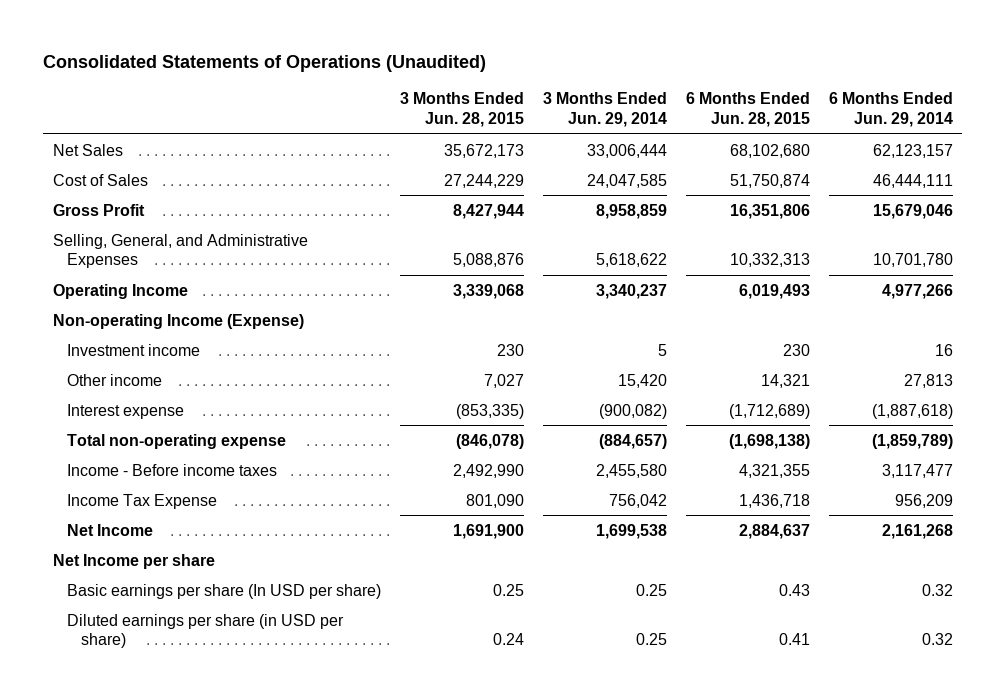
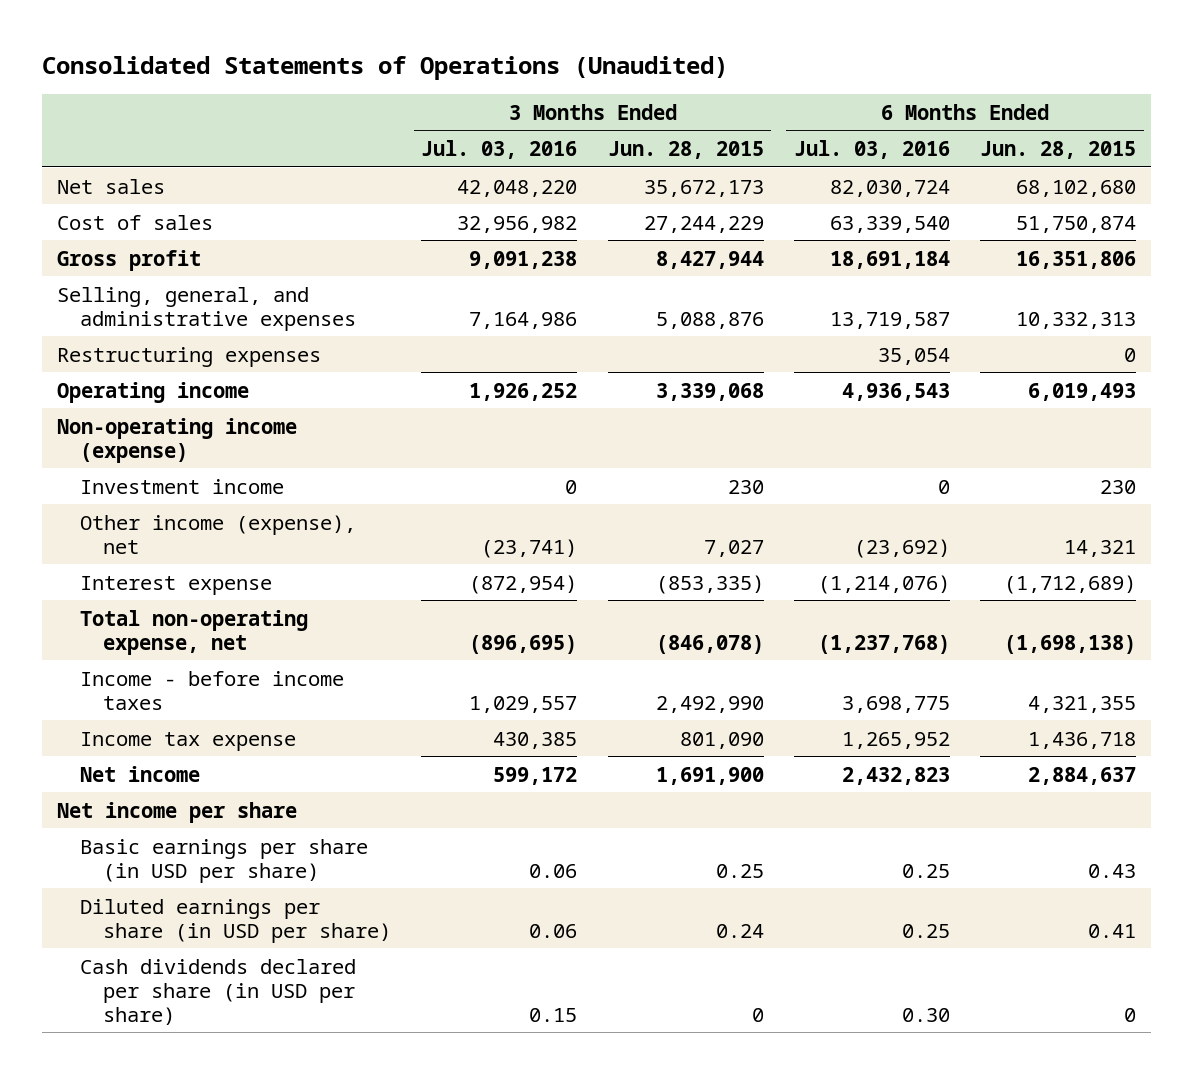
[542,92,667,128] 3 Months Ended Jun. 29, 2014 -> none
[828,92,953,128] 6 Months Ended Jun. 29, 2014 -> none
none -> [421,140,578,160] Jul. 03, 2016
none -> [794,140,951,160] Jul. 03, 2016
[52,143,123,156] Net Sales -> [56,178,165,194] Net sales
[52,173,148,186] Cost of Sales -> [56,214,213,230] Cost of sales
[52,203,145,216] Gross Profit -> [56,249,201,271] Gross profit
[52,233,308,269] Selling, General, and Administrative Expenses -> [56,286,356,331] Selling, general, and administrative expenses
none -> [56,346,321,367] Restructuring expenses
[52,283,188,299] Operating Income -> [56,381,249,403] Operating income
[52,313,304,329] Non-operating Income (Expense) -> [56,417,297,463] Non-operating income (expense)
[66,373,162,386] Other income -> [79,514,356,554] Other income (expense), net
[66,433,286,449] Total non-operating expense -> [79,609,308,655] Total non-operating expense, net
[66,463,277,476] Income - Before income taxes -> [79,670,344,710] Income - before income taxes
[66,493,217,509] Income Tax Expense -> [79,731,296,751] Income tax expense
[66,523,153,536] Net Income -> [79,765,200,782] Net income
[52,553,215,569] Net Income per share -> [56,801,297,823] Net income per share
[66,583,381,599] Basic earnings per share (In USD per share) -> [79,838,368,883] Basic earnings per share (in USD per share)
none -> [79,958,356,1025] Cash dividends declared per share (in USD per share)

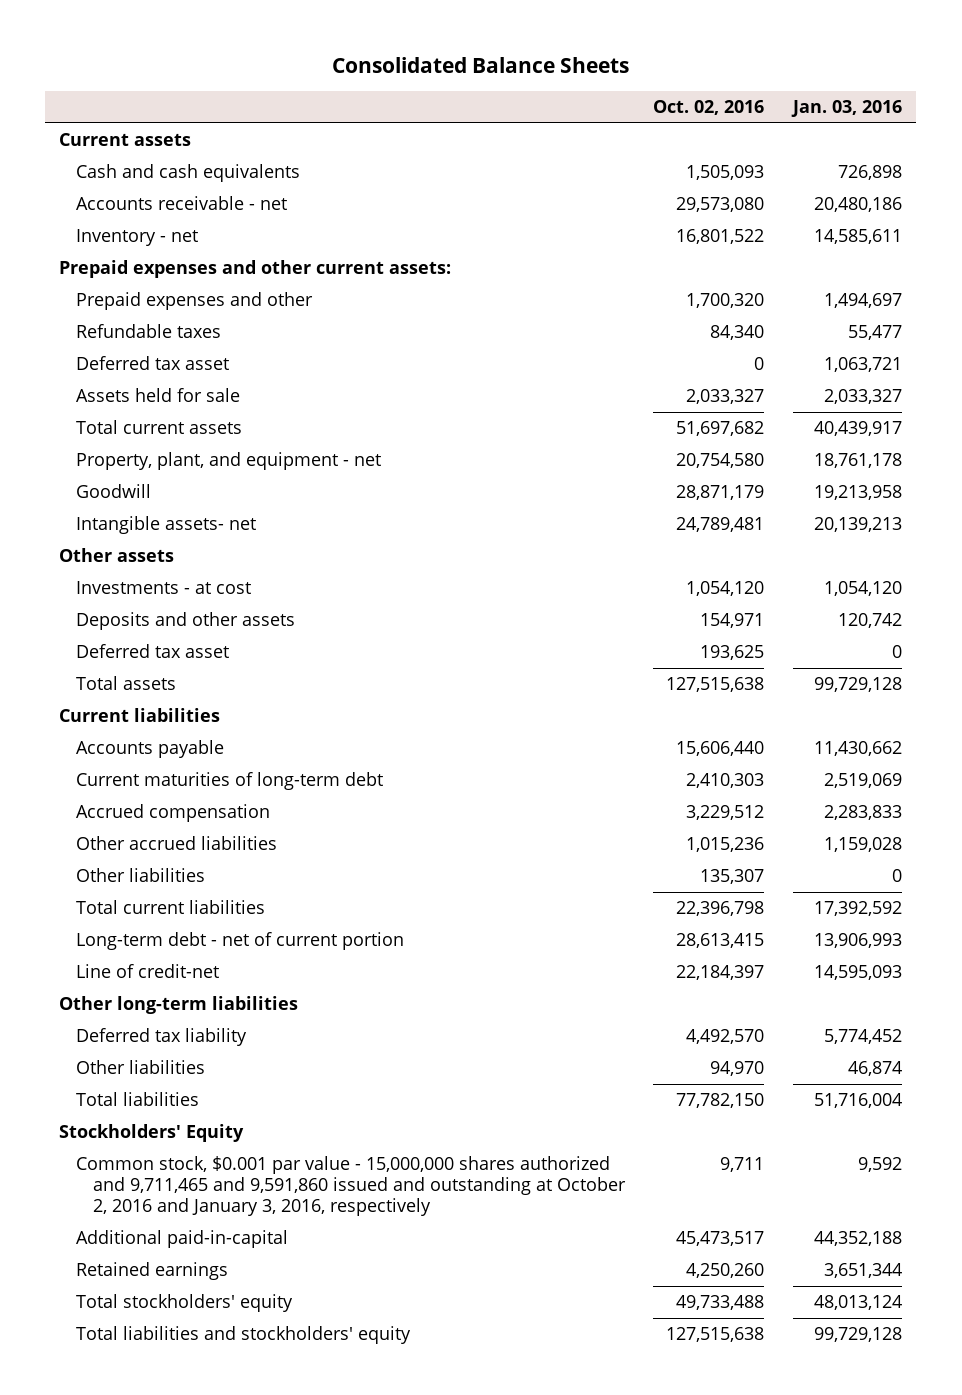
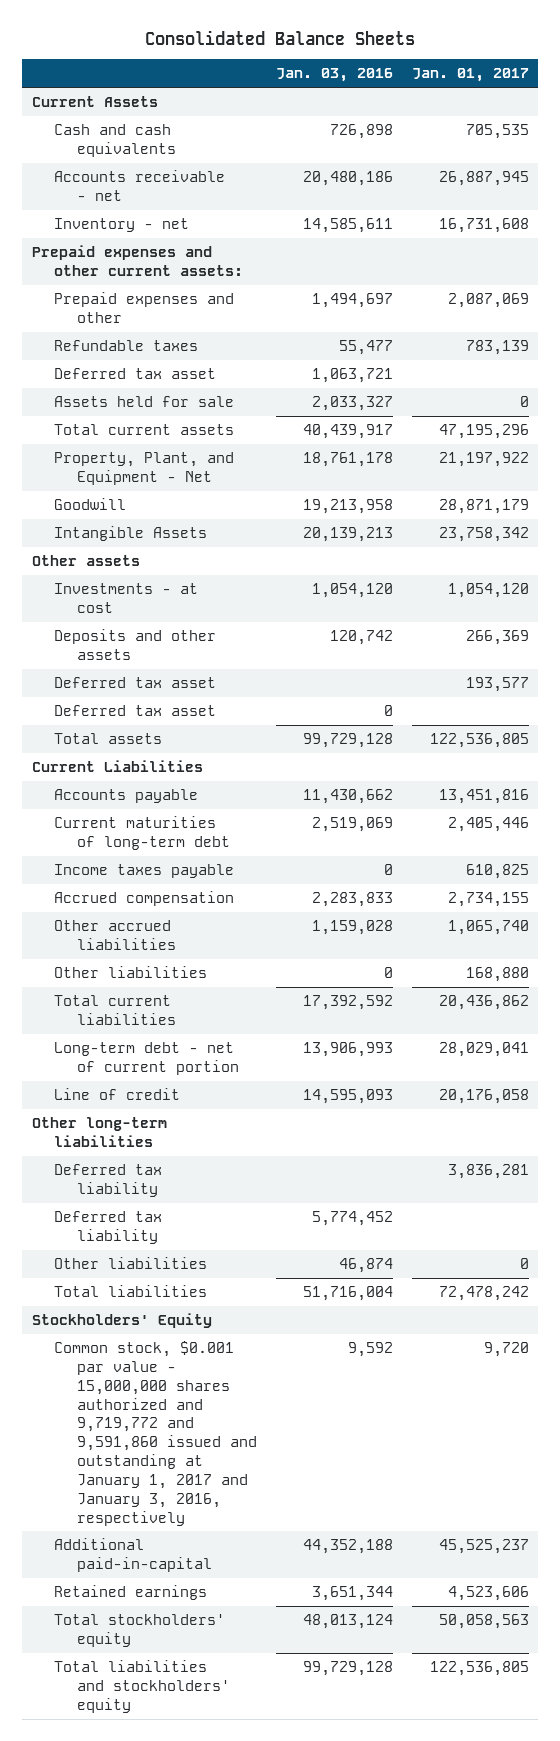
[653,100,765,116] Oct. 02, 2016 -> none
none -> [411,68,529,83] Jan. 01, 2017
[59,133,192,147] Current assets -> [31,96,158,108] Current Assets
[76,452,382,471] Property, plant, and equipment - net -> [54,452,235,485] Property, Plant, and Equipment - Net
[76,516,257,535] Intangible assets- net -> [54,526,208,542] Intangible Assets
none -> [54,677,217,689] Deferred tax asset
[59,708,221,723] Current liabilities -> [31,760,203,773] Current Liabilities
none -> [54,864,235,879] Income taxes payable
[76,964,220,979] Line of credit-net -> [54,1088,181,1101] Line of credit
none -> [54,1164,163,1197] Deferred tax liability
[76,1156,626,1217] Common stock, $0.001 par value - 15,000,000 shares authorized and 9,711,465 and 9,591,860 issued and outstanding at October 2, 2016 and January 3, 2016, respectively -> [54,1341,257,1526] Common stock, $0.001 par value - 15,000,000 shares authorized and 9,719,772 and 9,591,860 issued and outstanding at January 1, 2017 and January 3, 2016, respectively

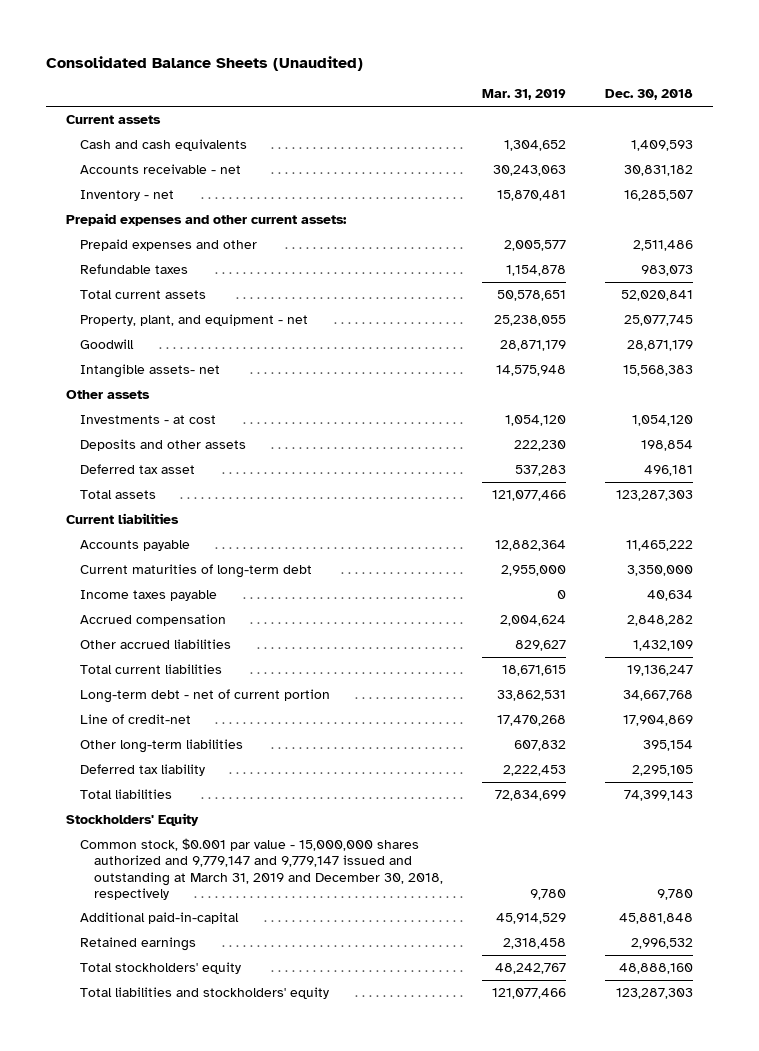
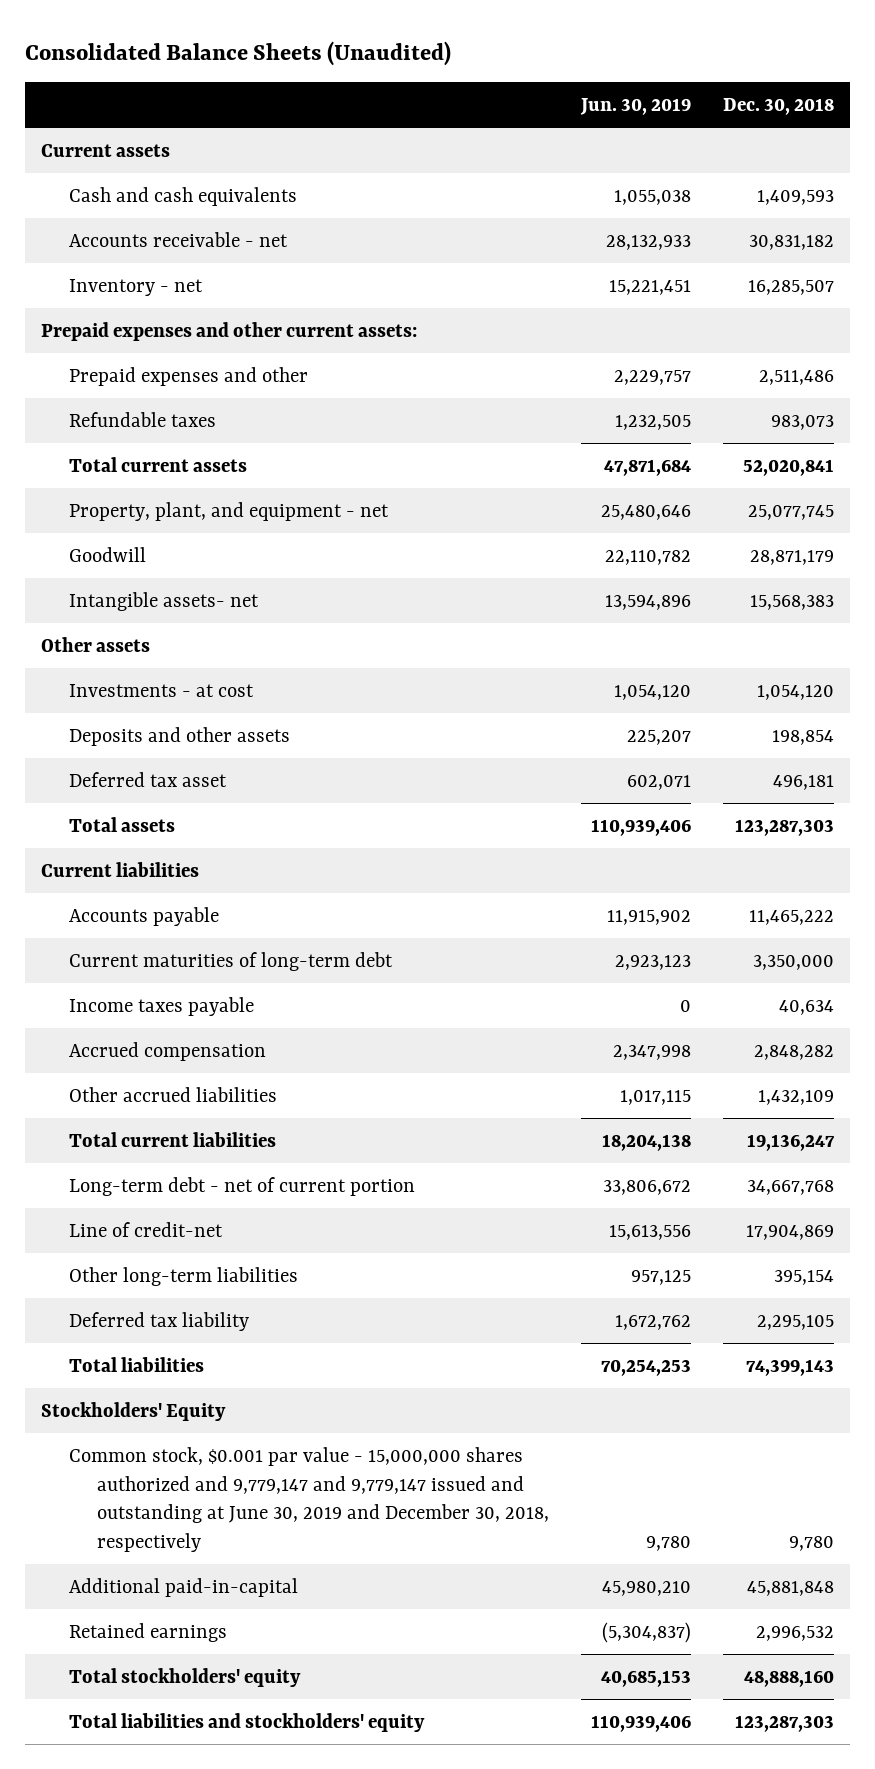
[482,89,567,101] Mar. 31, 2019 -> none
none -> [579,97,691,115] Jun. 30, 2019
[80,838,444,900] Common stock, $0.001 par value - 15,000,000 shares authorized and 9,779,147 and 9,779,147 issued and outstanding at March 31, 2019 and December 30, 2018, respectively -> [69,1446,549,1553] Common stock, $0.001 par value - 15,000,000 shares authorized and 9,779,147 and 9,779,147 issued and outstanding at June 30, 2019 and December 30, 2018, respectively

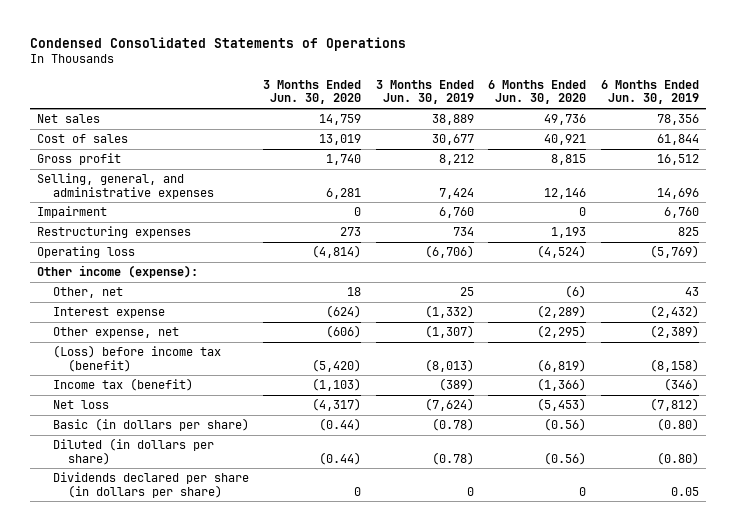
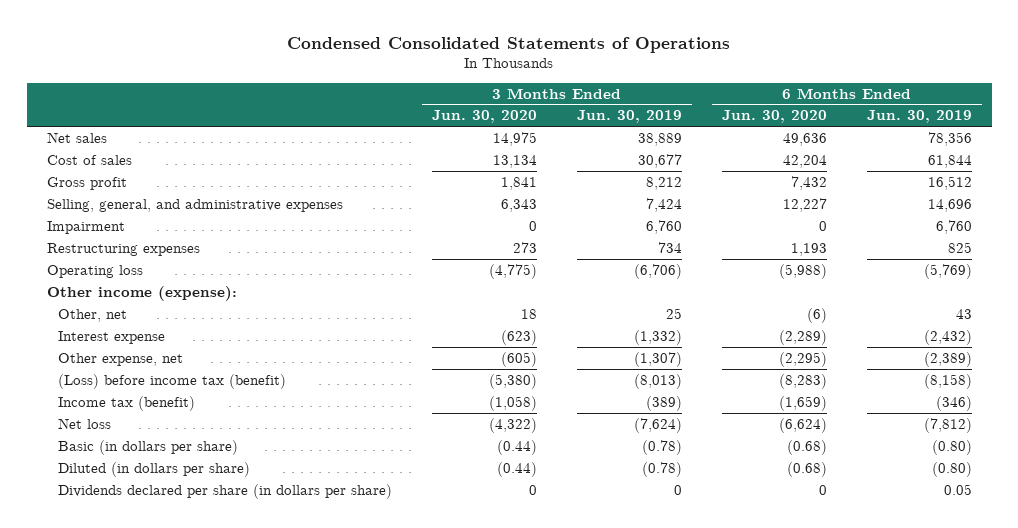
[319,113,362,125] 14,759 -> [493,131,538,146] 14,975
[544,113,587,125] 49,736 -> [782,132,827,146] 49,636
[319,133,362,145] 13,019 -> [493,154,538,168] 13,134
[544,133,587,145] 40,921 -> [782,154,827,168] 42,204
[326,153,362,165] 1,740 -> [501,176,538,190] 1,841
[551,153,587,165] 8,815 -> [790,175,827,190] 7,432
[326,187,362,199] 6,281 -> [501,198,538,212] 6,343
[544,187,587,199] 12,146 -> [782,197,827,212] 12,227
[312,244,362,258] (4,814) -> [489,263,538,279] (4,775)
[537,244,587,258] (4,524) -> [778,263,827,279] (5,988)
[326,304,362,318] (624) -> [501,329,538,345] (623)
[326,324,362,338] (606) -> [501,351,538,367] (605)
[312,358,362,372] (5,420) -> [489,373,538,389] (5,380)
[537,358,587,372] (6,819) -> [778,373,827,389] (8,283)
[312,377,362,391] (1,103) -> [489,395,538,411] (1,058)
[537,377,587,391] (1,366) -> [778,395,827,411] (1,659)
[312,397,362,411] (4,317) -> [489,417,538,433] (4,322)
[537,397,587,411] (5,453) -> [778,417,827,433] (6,624)
[544,417,587,431] (0.56) -> [786,439,827,455] (0.68)
[544,451,587,465] (0.56) -> [786,461,827,477] (0.68)

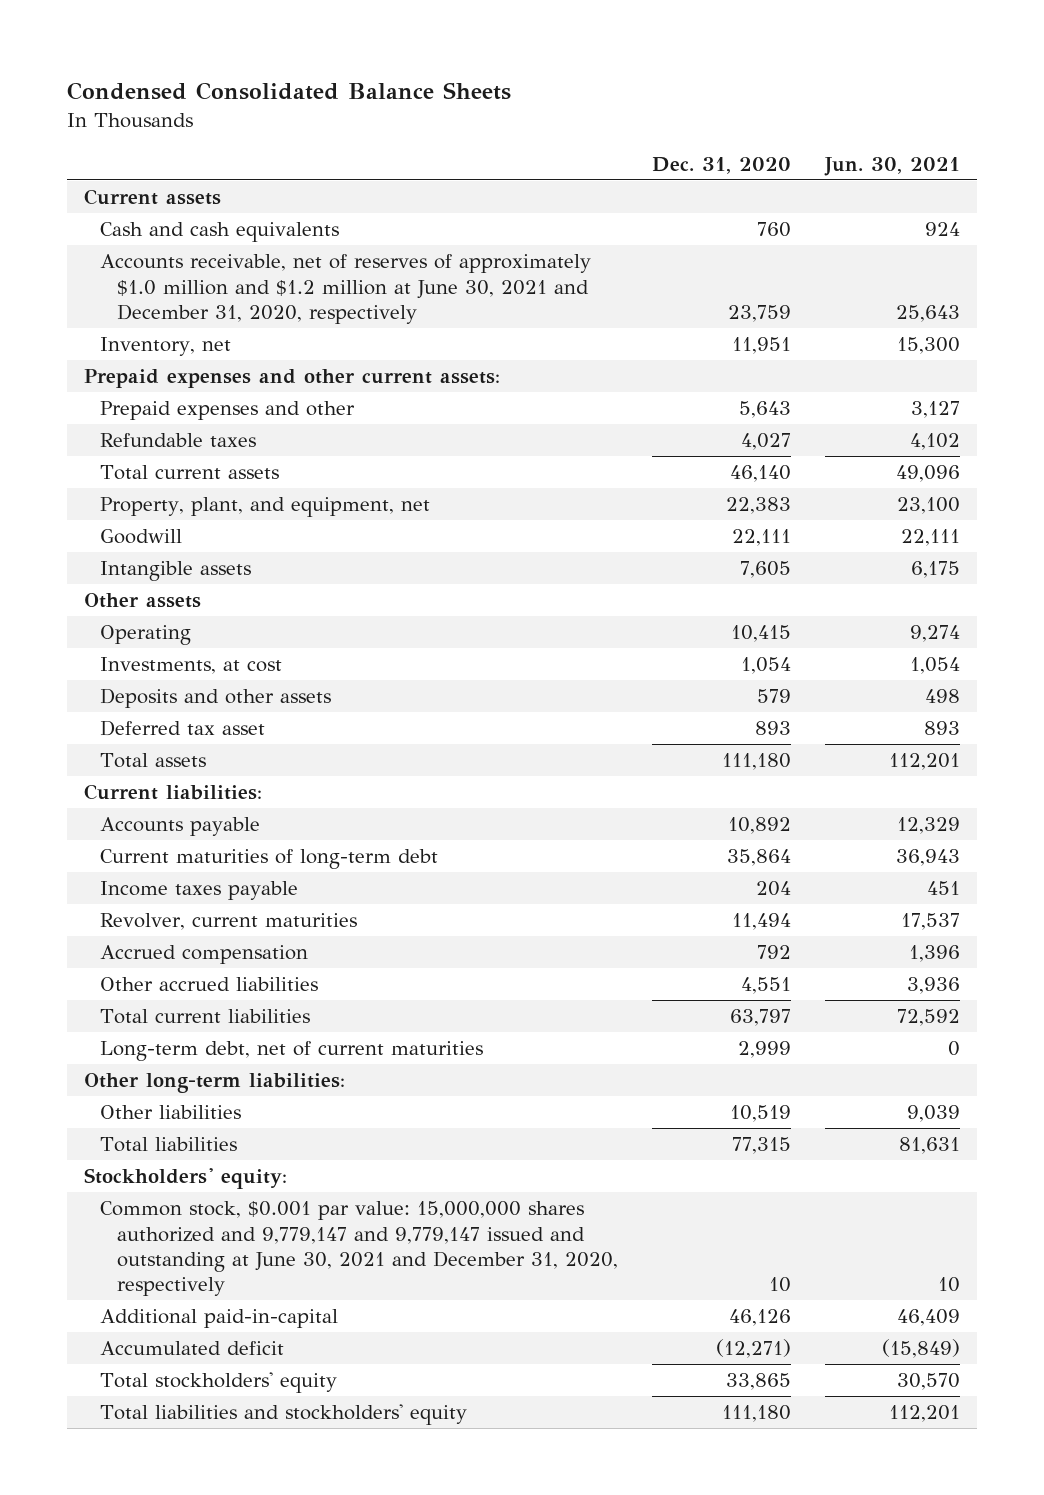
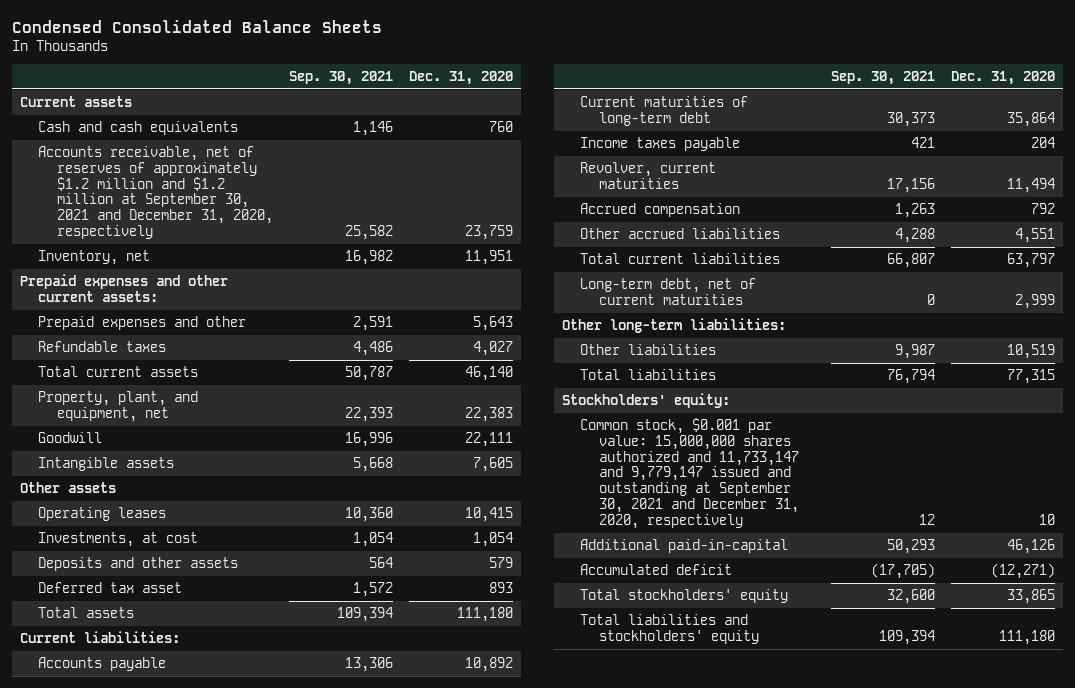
[824,156,961,176] Jun. 30, 2021 -> none
none -> [288,70,393,85] Sep. 30, 2021
[100,254,592,324] Accounts receivable, net of reserves of approximately $1.0 million and $1.2 million at June 30, 2021 and December 31, 2020, respectively -> [38,146,273,239] Accounts receivable, net of reserves of approximately $1.2 million and $1.2 million at September 30, 2021 and December 31, 2020, respectively
[100,625,192,646] Operating -> [38,507,167,522] Operating leases
[100,1201,618,1297] Common stock, $0.001 par value: 15,000,000 shares authorized and 9,779,147 and 9,779,147 issued and outstanding at June 30, 2021 and December 31, 2020, respectively -> [580,418,799,529] Common stock, $0.001 par value: 15,000,000 shares authorized and 11,733,147 and 9,779,147 issued and outstanding at September 30, 2021 and December 31, 2020, respectively

